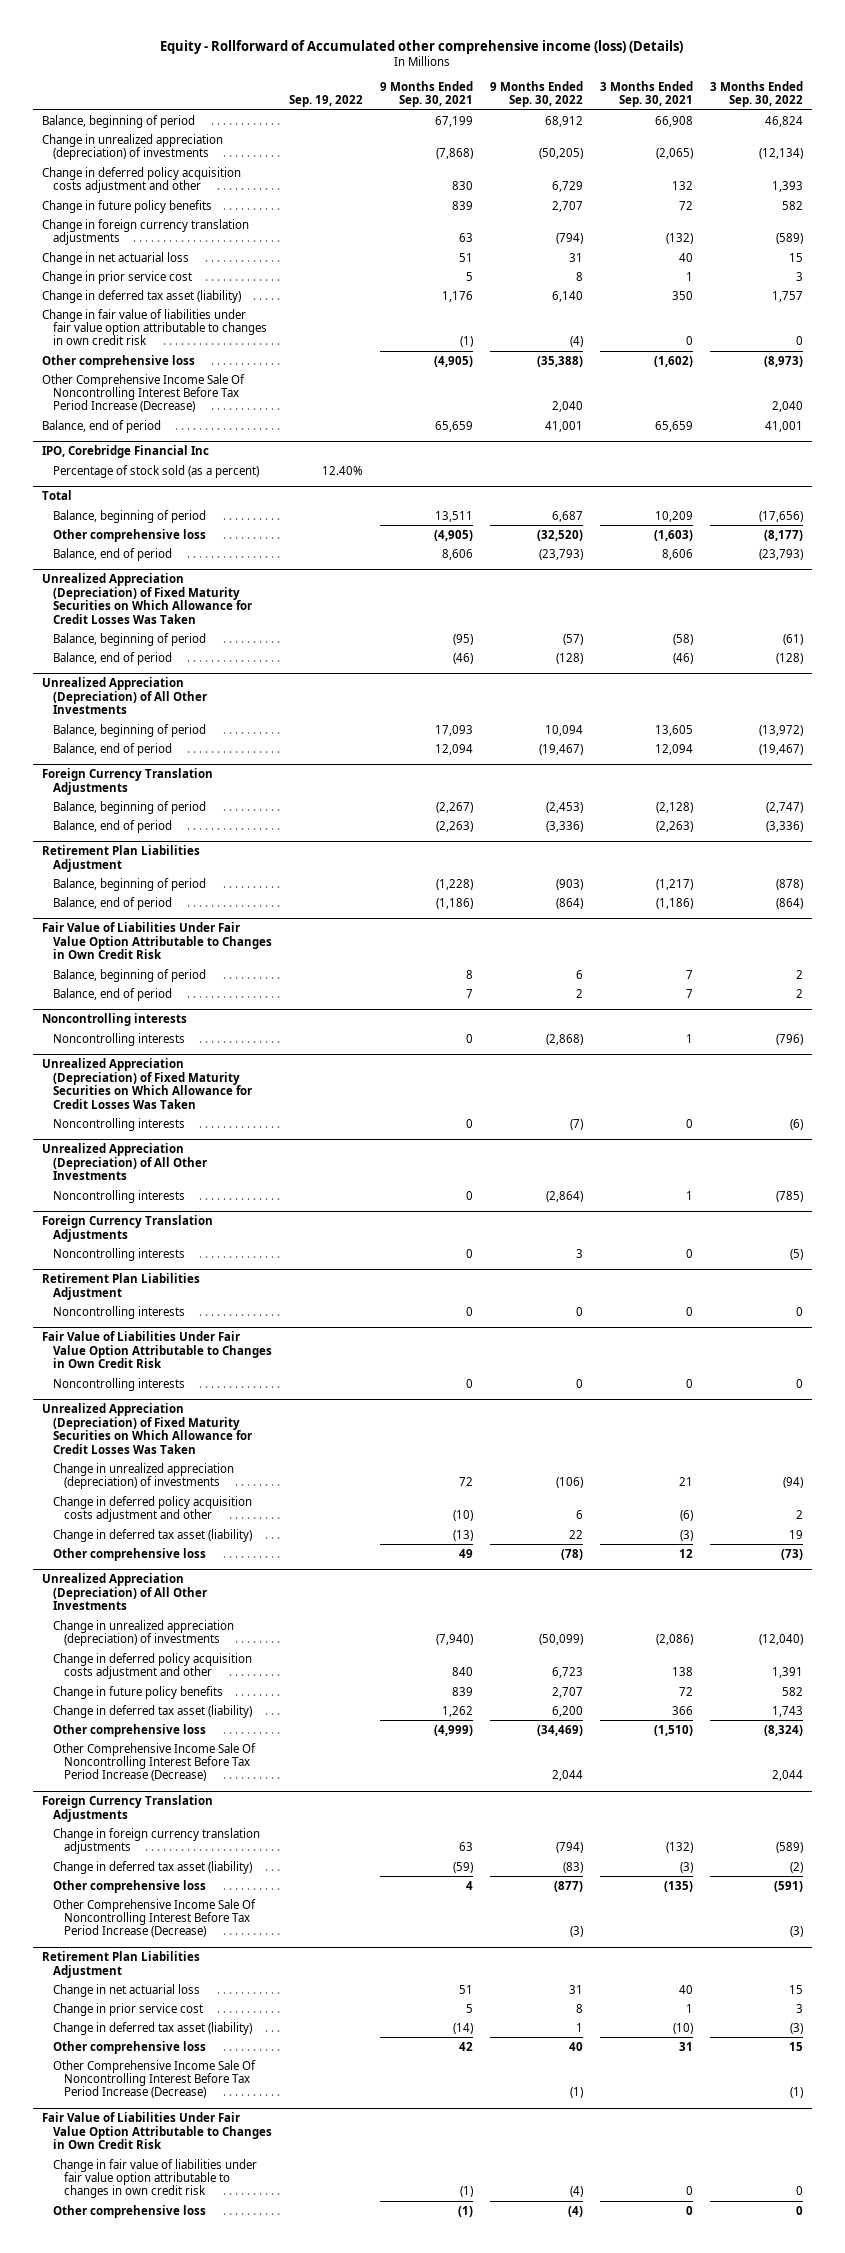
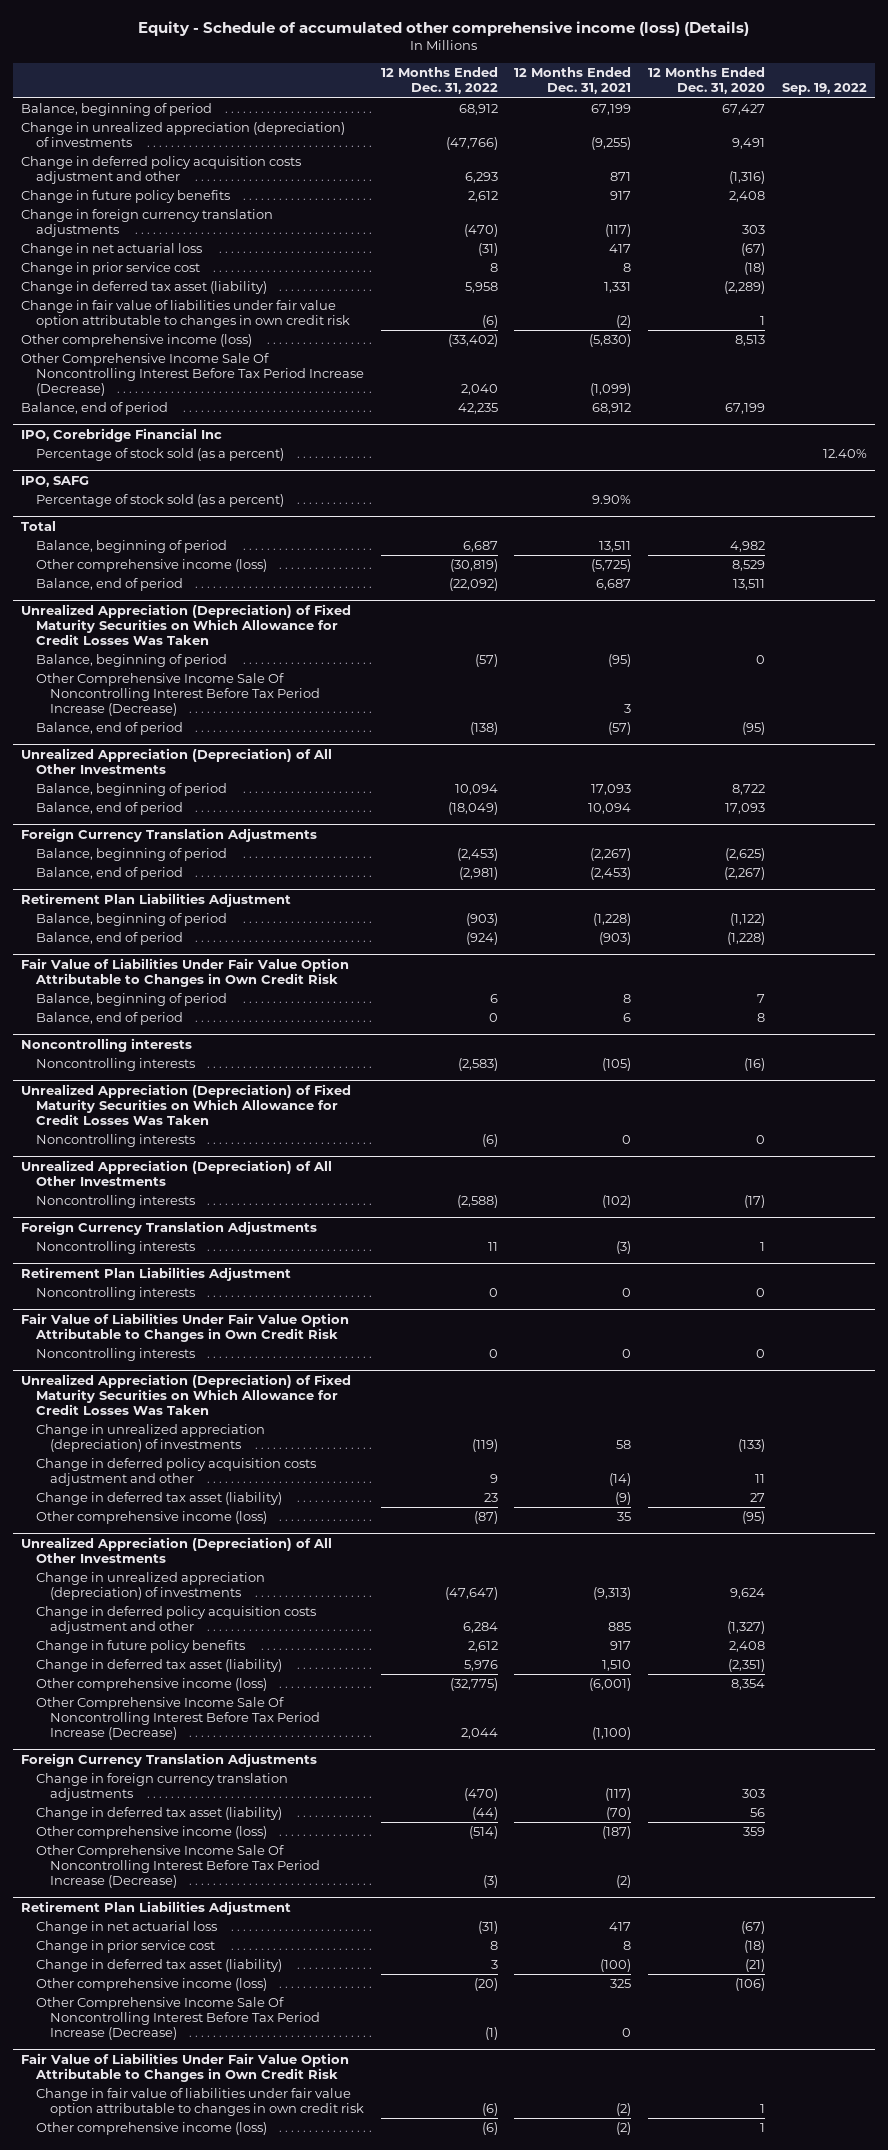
[160,39,684,54] Equity - Rollforward of Accumulated other comprehensive income (loss) (Details) -> [137,20,749,36] Equity - Schedule of accumulated other comprehensive income (loss) (Details)
[379,80,473,108] 9 Months Ended Sep. 30, 2021 -> none
[490,80,584,108] 9 Months Ended Sep. 30, 2022 -> none
[600,80,694,108] 3 Months Ended Sep. 30, 2021 -> none
[710,80,804,108] 3 Months Ended Sep. 30, 2022 -> none
none -> [380,67,498,95] 12 Months Ended Dec. 31, 2022
none -> [514,67,632,95] 12 Months Ended Dec. 31, 2021
none -> [647,67,765,95] 12 Months Ended Dec. 31, 2020
[41,354,195,368] Other comprehensive loss -> [21,334,253,348] Other comprehensive income (loss)
none -> [21,475,90,487] IPO, SAFG
none -> [35,494,284,508] Percentage of stock sold (as a percent)
[52,528,206,542] Other comprehensive loss -> [35,559,267,573] Other comprehensive income (loss)
none -> [35,673,320,717] Other Comprehensive Income Sale Of Noncontrolling Interest Before Tax Period Increase (Decrease)
[52,1547,206,1561] Other comprehensive loss -> [35,1511,267,1525] Other comprehensive income (loss)
[52,1723,206,1737] Other comprehensive loss -> [35,1678,267,1692] Other comprehensive income (loss)
[52,1879,206,1893] Other comprehensive loss -> [35,1826,267,1840] Other comprehensive income (loss)
[52,2040,206,2054] Other comprehensive loss -> [35,1978,267,1992] Other comprehensive income (loss)
[52,2204,206,2218] Other comprehensive loss -> [35,2122,267,2136] Other comprehensive income (loss)

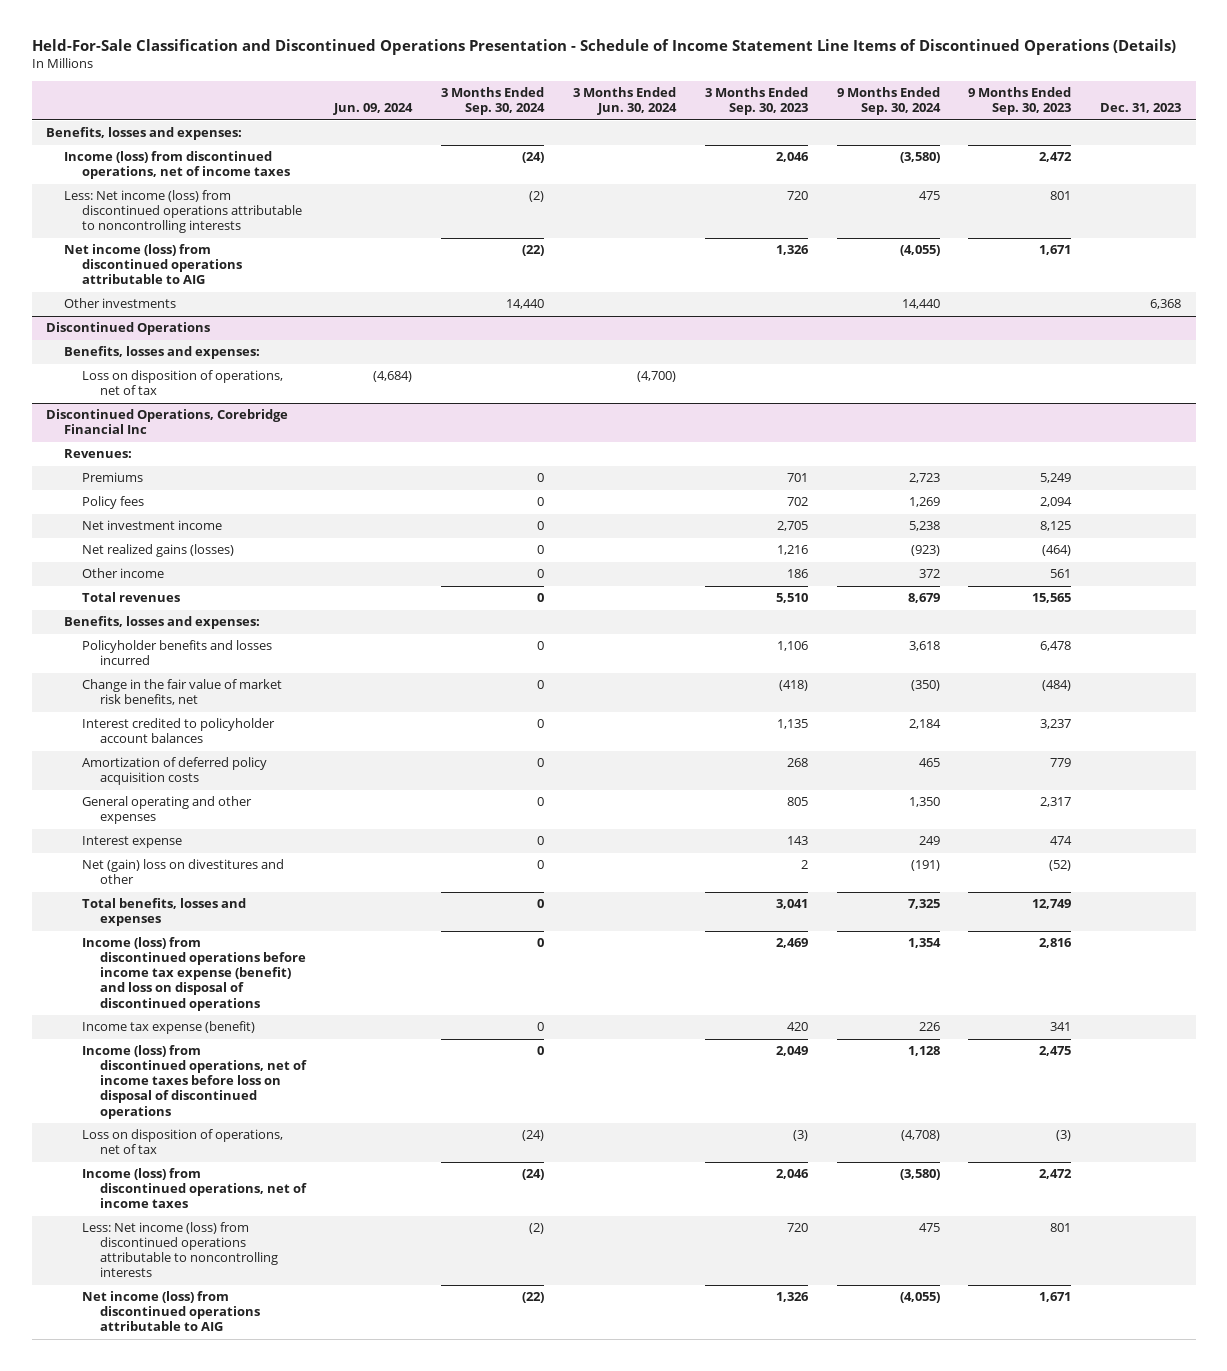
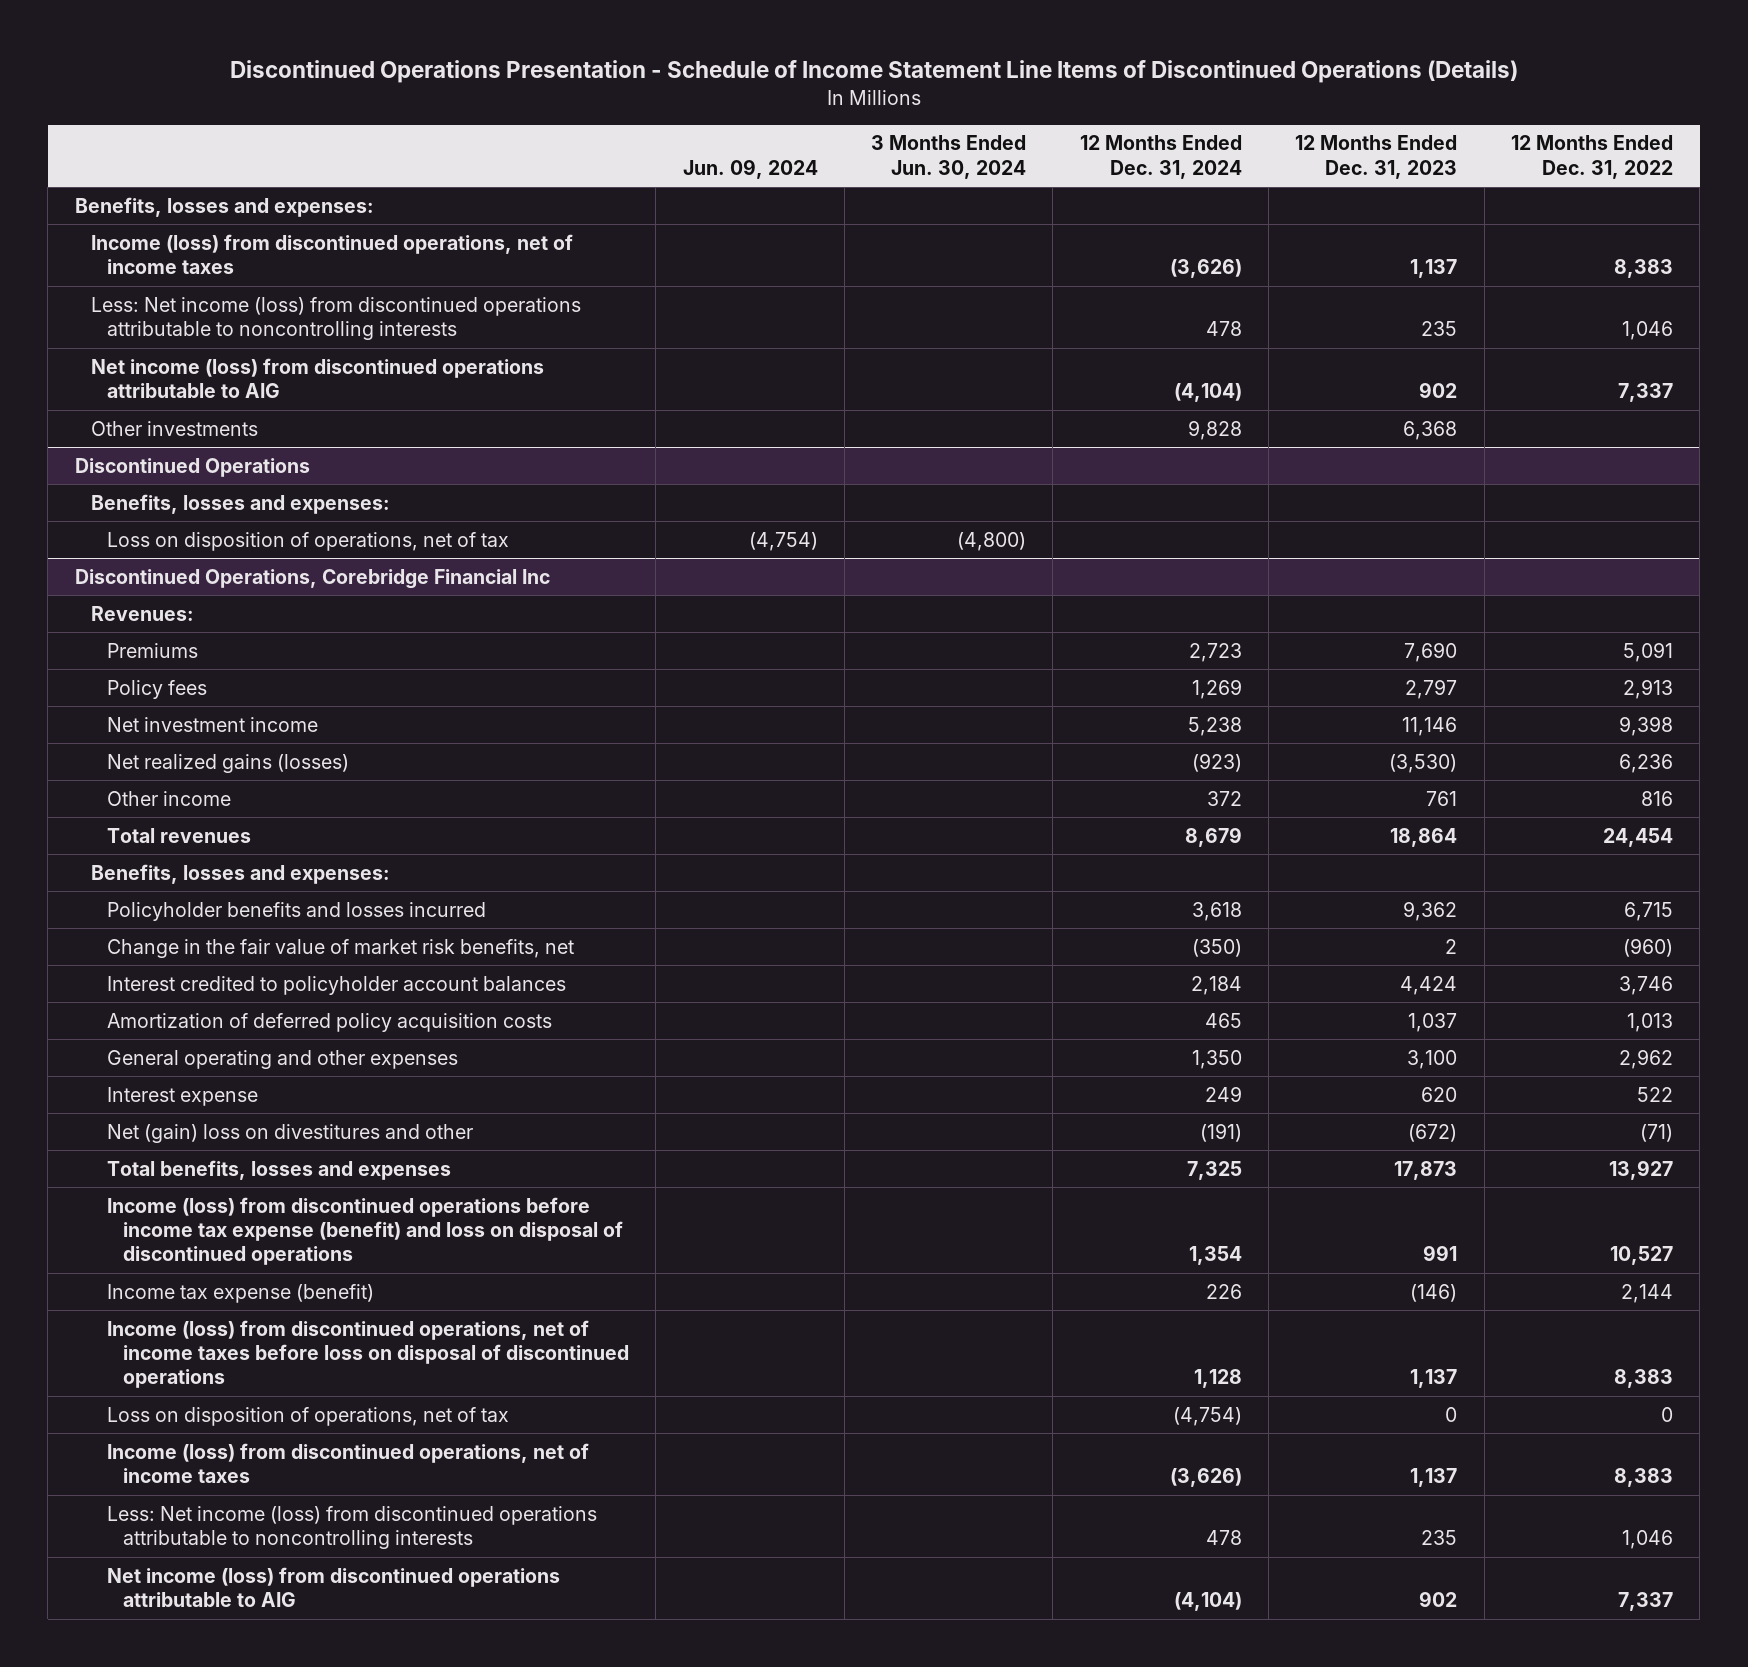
[31,39,1176,56] Held-For-Sale Classification and Discontinued Operations Presentation - Schedule of Income Statement Line Items of Discontinued Operations (Details) -> [229,60,1518,84] Discontinued Operations Presentation - Schedule of Income Statement Line Items of Discontinued Operations (Details)
[441,87,546,116] 3 Months Ended Sep. 30, 2024 -> none
[704,87,808,116] 3 Months Ended Sep. 30, 2023 -> none
[836,87,941,116] 9 Months Ended Sep. 30, 2024 -> none
[968,87,1072,116] 9 Months Ended Sep. 30, 2023 -> none
[1100,103,1182,114] Dec. 31, 2023 -> none
none -> [1079,135,1242,179] 12 Months Ended Dec. 31, 2024
none -> [1295,135,1458,179] 12 Months Ended Dec. 31, 2023
none -> [1511,135,1674,179] 12 Months Ended Dec. 31, 2022
[373,371,413,383] (4,684) -> [748,531,818,551] (4,754)
[636,371,676,383] (4,700) -> [957,531,1027,551] (4,800)

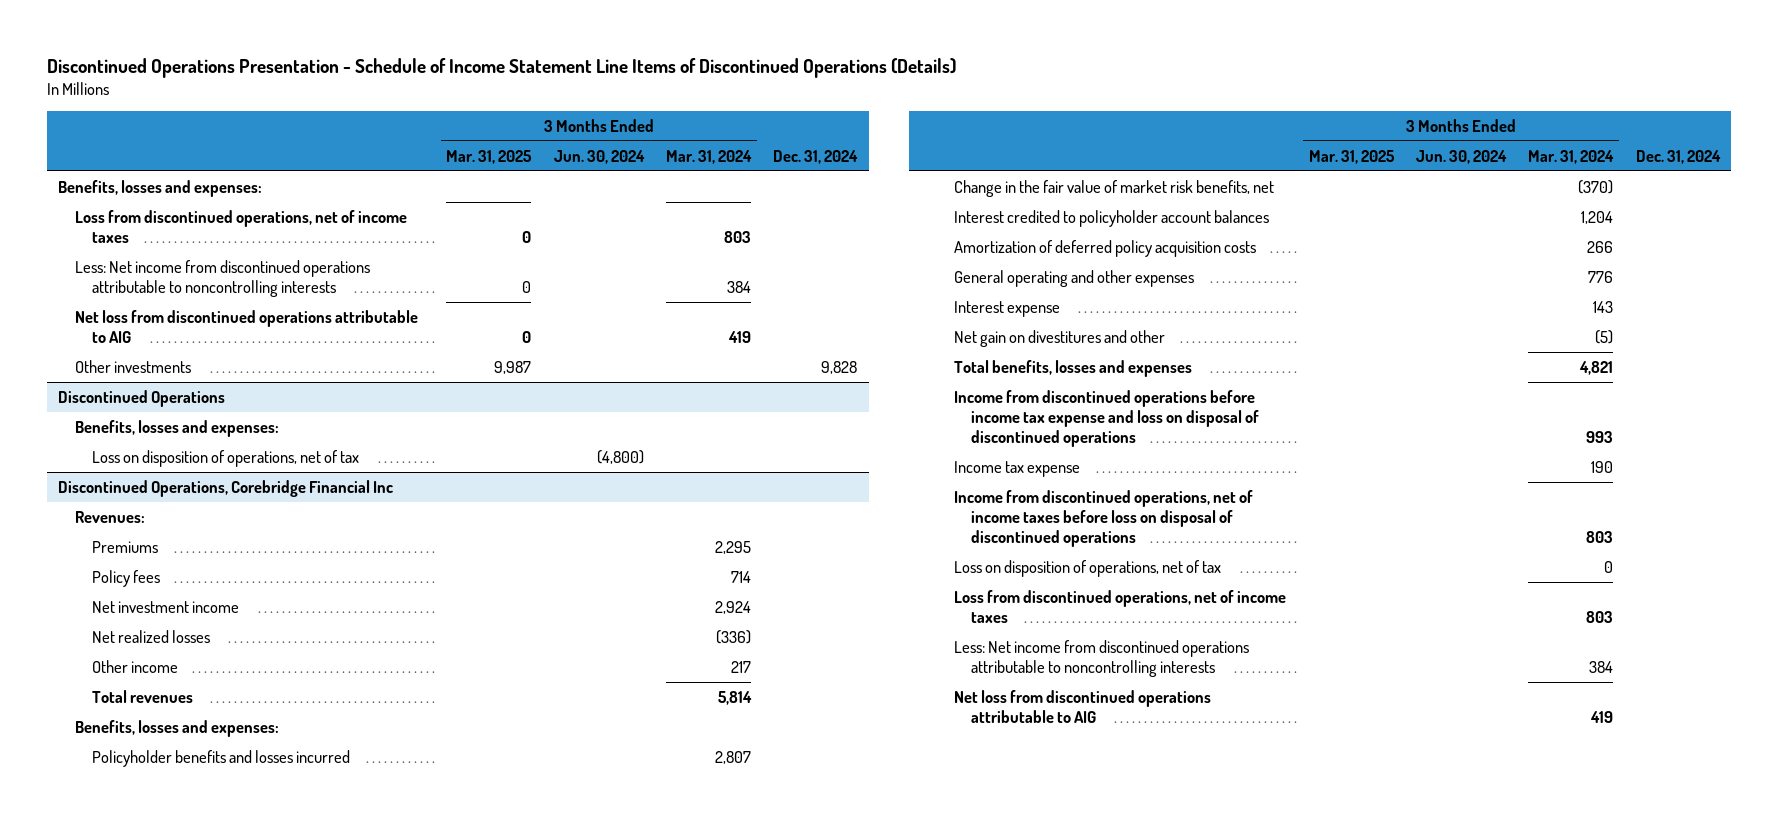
[682,158,818,179] Jun. 09, 2024 -> none
[1079,135,1242,179] 12 Months Ended Dec. 31, 2024 -> none
[1295,135,1458,179] 12 Months Ended Dec. 31, 2023 -> none
[1511,135,1674,179] 12 Months Ended Dec. 31, 2022 -> none
none -> [446,149,533,164] Mar. 31, 2025
none -> [665,149,752,164] Mar. 31, 2024
none -> [773,149,859,164] Dec. 31, 2024
[90,233,573,275] Income (loss) from discontinued operations, net of income taxes -> [75,209,408,244] Loss from discontinued operations, net of income taxes
[90,296,581,341] Less: Net income (loss) from discontinued operations attributable to noncontrolling interests -> [75,259,371,298] Less: Net income from discontinued operations attributable to noncontrolling interests
[90,357,544,399] Net income (loss) from discontinued operations attributable to AIG -> [75,309,419,344] Net loss from discontinued operations attributable to AIG
[106,753,349,773] Net realized gains (losses) -> [91,629,210,643] Net realized losses
[106,1123,473,1143] Net (gain) loss on divestitures and other -> [954,329,1166,347] Net gain on divestitures and other
[106,1196,623,1266] Income (loss) from discontinued operations before income tax expense (benefit) and loss on disposal of discontinued operations -> [954,389,1260,448] Income from discontinued operations before income tax expense and loss on disposal of discontinued operations
[106,1283,374,1303] Income tax expense (benefit) -> [954,460,1081,477] Income tax expense
[106,1319,629,1389] Income (loss) from discontinued operations, net of income taxes before loss on disposal of discontinued operations -> [954,489,1254,548] Income from discontinued operations, net of income taxes before loss on disposal of discontinued operations
[106,1442,589,1484] Income (loss) from discontinued operations, net of income taxes -> [954,589,1287,624] Loss from discontinued operations, net of income taxes
[106,1505,597,1550] Less: Net income (loss) from discontinued operations attributable to noncontrolling interests -> [954,639,1250,678] Less: Net income from discontinued operations attributable to noncontrolling interests
[106,1566,560,1608] Net income (loss) from discontinued operations attributable to AIG -> [954,689,1212,724] Net loss from discontinued operations attributable to AIG

